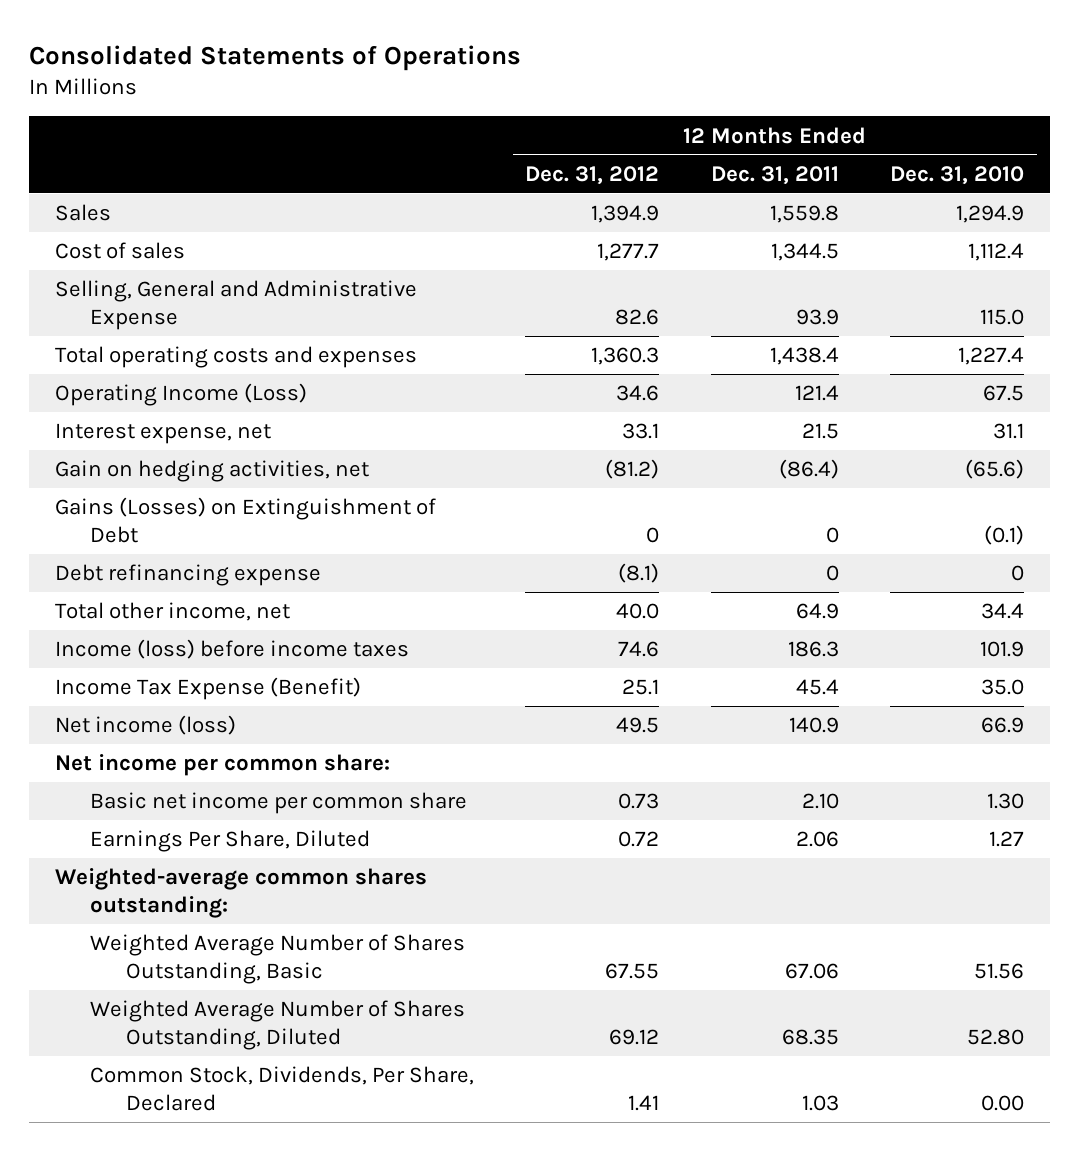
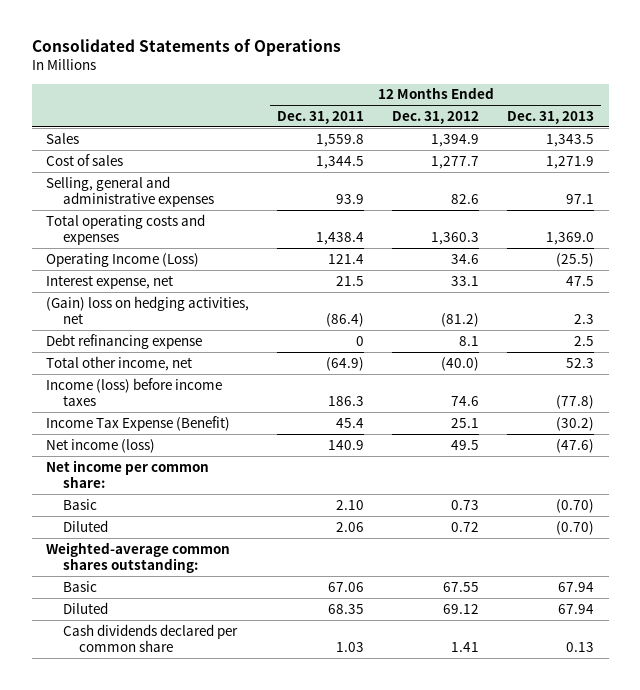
[889,165,1024,185] Dec. 31, 2010 -> none
none -> [507,110,595,124] Dec. 31, 2013
[54,280,417,330] Selling, General and Administrative Expense -> [45,175,214,207] Selling, general and administrative expenses
[54,497,436,543] Gains (Losses) on Extinguishment of Debt -> none
[54,460,369,483] Gain on hedging activities, net -> [45,295,249,324] (Gain) loss on hedging activities, net
[618,563,660,584] (8.1) -> [459,335,480,346] 8.1
[616,603,660,620] 40.0 -> [441,356,480,371] (40.0)
[795,603,839,620] 64.9 -> [326,356,365,371] (64.9)
[90,792,468,815] Basic net income per common share -> [62,498,97,510] Basic
[90,830,371,853] Earnings Per Share, Diluted -> [62,519,108,532] Diluted
[90,934,466,984] Weighted Average Number of Shares Outstanding, Basic -> [62,580,97,592] Basic
[90,1000,466,1050] Weighted Average Number of Shares Outstanding, Diluted -> [62,601,108,614] Diluted
[90,1066,475,1111] Common Stock, Dividends, Per Share, Declared -> [62,623,238,652] Cash dividends declared per common share

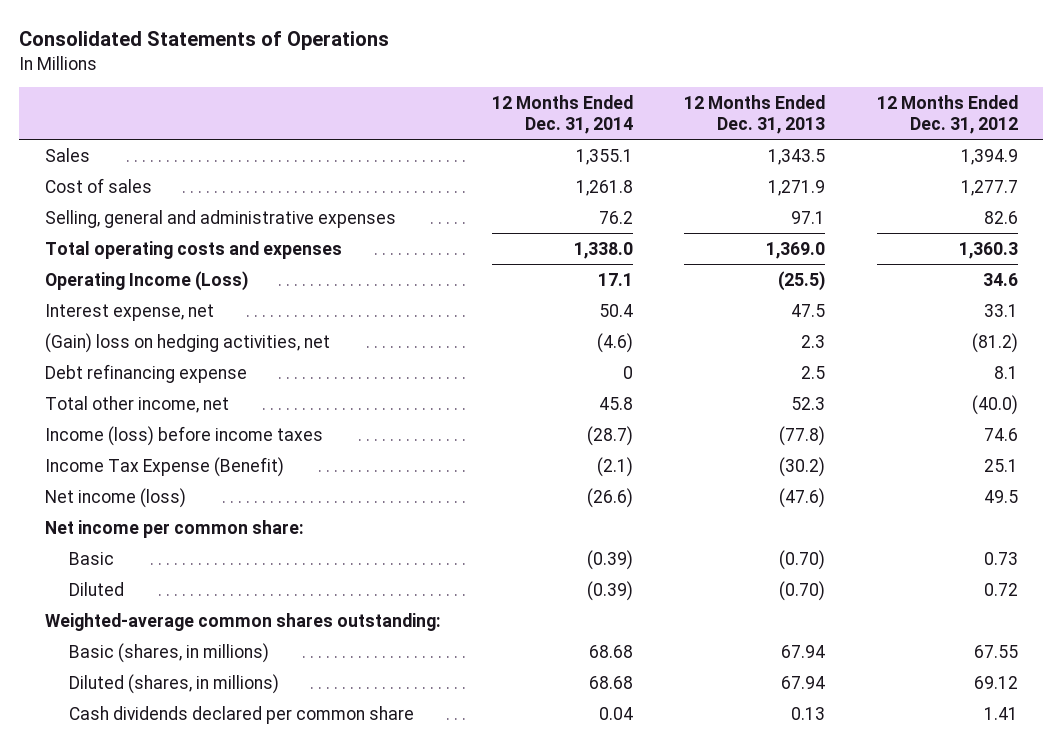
[277,110,365,124] Dec. 31, 2011 -> none
none -> [491,94,633,134] 12 Months Ended Dec. 31, 2014
[62,580,97,592] Basic -> [68,642,269,663] Basic (shares, in millions)
[62,601,108,614] Diluted -> [68,673,279,694] Diluted (shares, in millions)

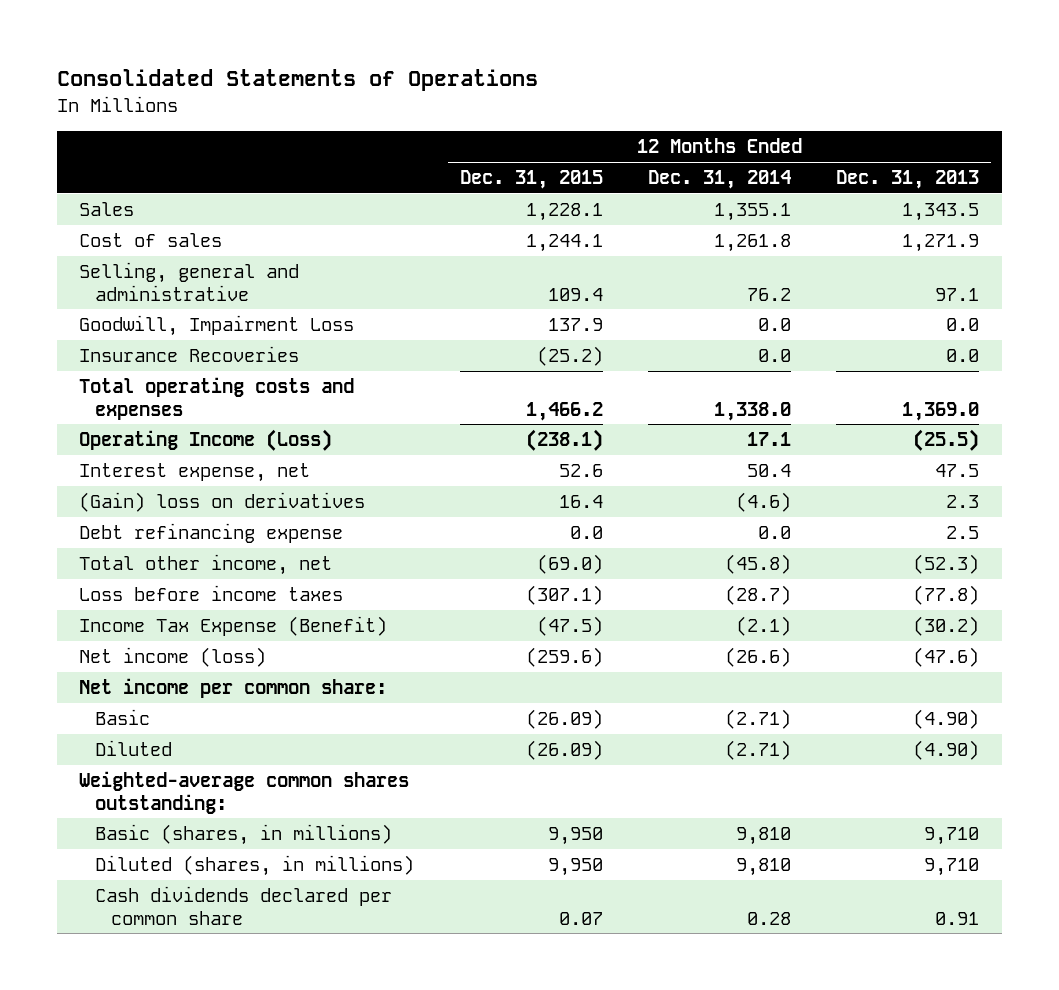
[876,94,1018,134] 12 Months Ended Dec. 31, 2012 -> none
none -> [459,170,603,190] Dec. 31, 2015
[44,209,396,228] Selling, general and administrative expenses -> [79,262,300,301] Selling, general and administrative
none -> [79,315,355,337] Goodwill, Impairment Loss
none -> [79,346,300,363] Insurance Recoveries
[44,332,330,353] (Gain) loss on hedging activities, net -> [79,492,366,513] (Gain) loss on derivatives
[622,365,633,379] 0 -> [758,526,792,540] 0.0
[598,396,633,410] 45.8 -> [725,554,792,575] (45.8)
[791,396,826,410] 52.3 -> [913,554,980,575] (52.3)
[44,425,323,446] Income (loss) before income taxes -> [79,585,344,602] Loss before income taxes
[586,549,633,570] (0.39) -> [725,709,792,730] (2.71)
[779,549,826,570] (0.70) -> [913,709,980,730] (4.90)
[586,580,633,601] (0.39) -> [725,740,792,761] (2.71)
[779,580,826,601] (0.70) -> [913,740,980,761] (4.90)
[588,644,633,658] 68.68 -> [736,827,792,846] 9,810
[781,644,826,658] 67.94 -> [924,827,980,846] 9,710
[588,675,633,689] 68.68 -> [736,858,792,877] 9,810
[781,675,826,689] 67.94 -> [924,858,980,877] 9,710
[598,706,633,720] 0.04 -> [747,911,792,925] 0.28
[791,706,826,720] 0.13 -> [935,911,980,925] 0.91

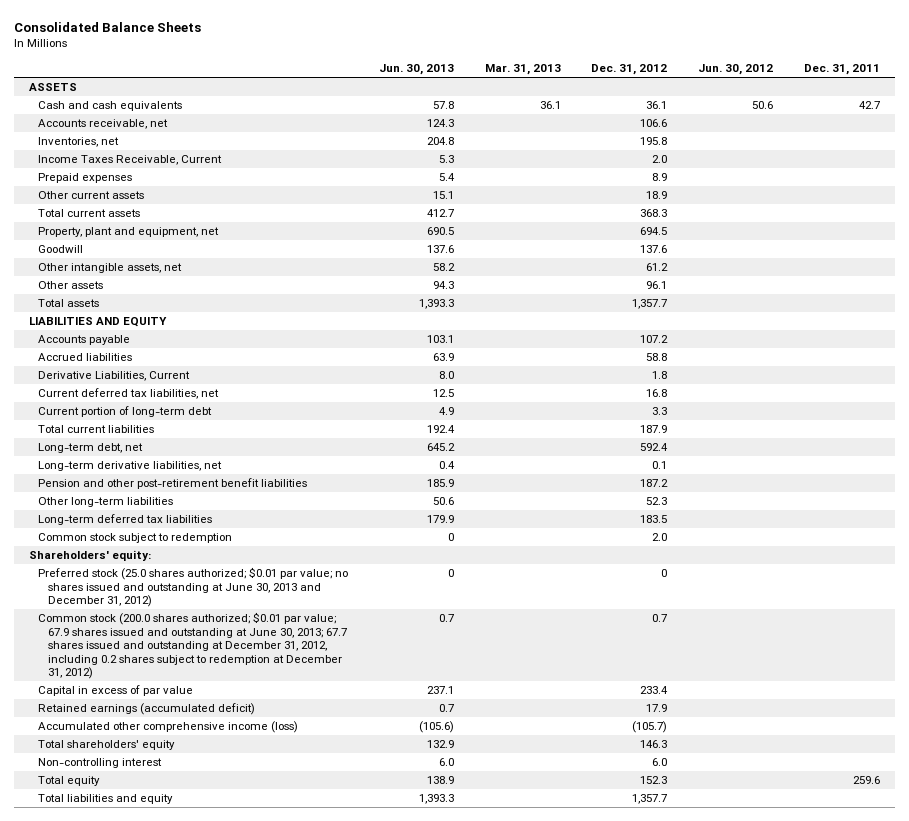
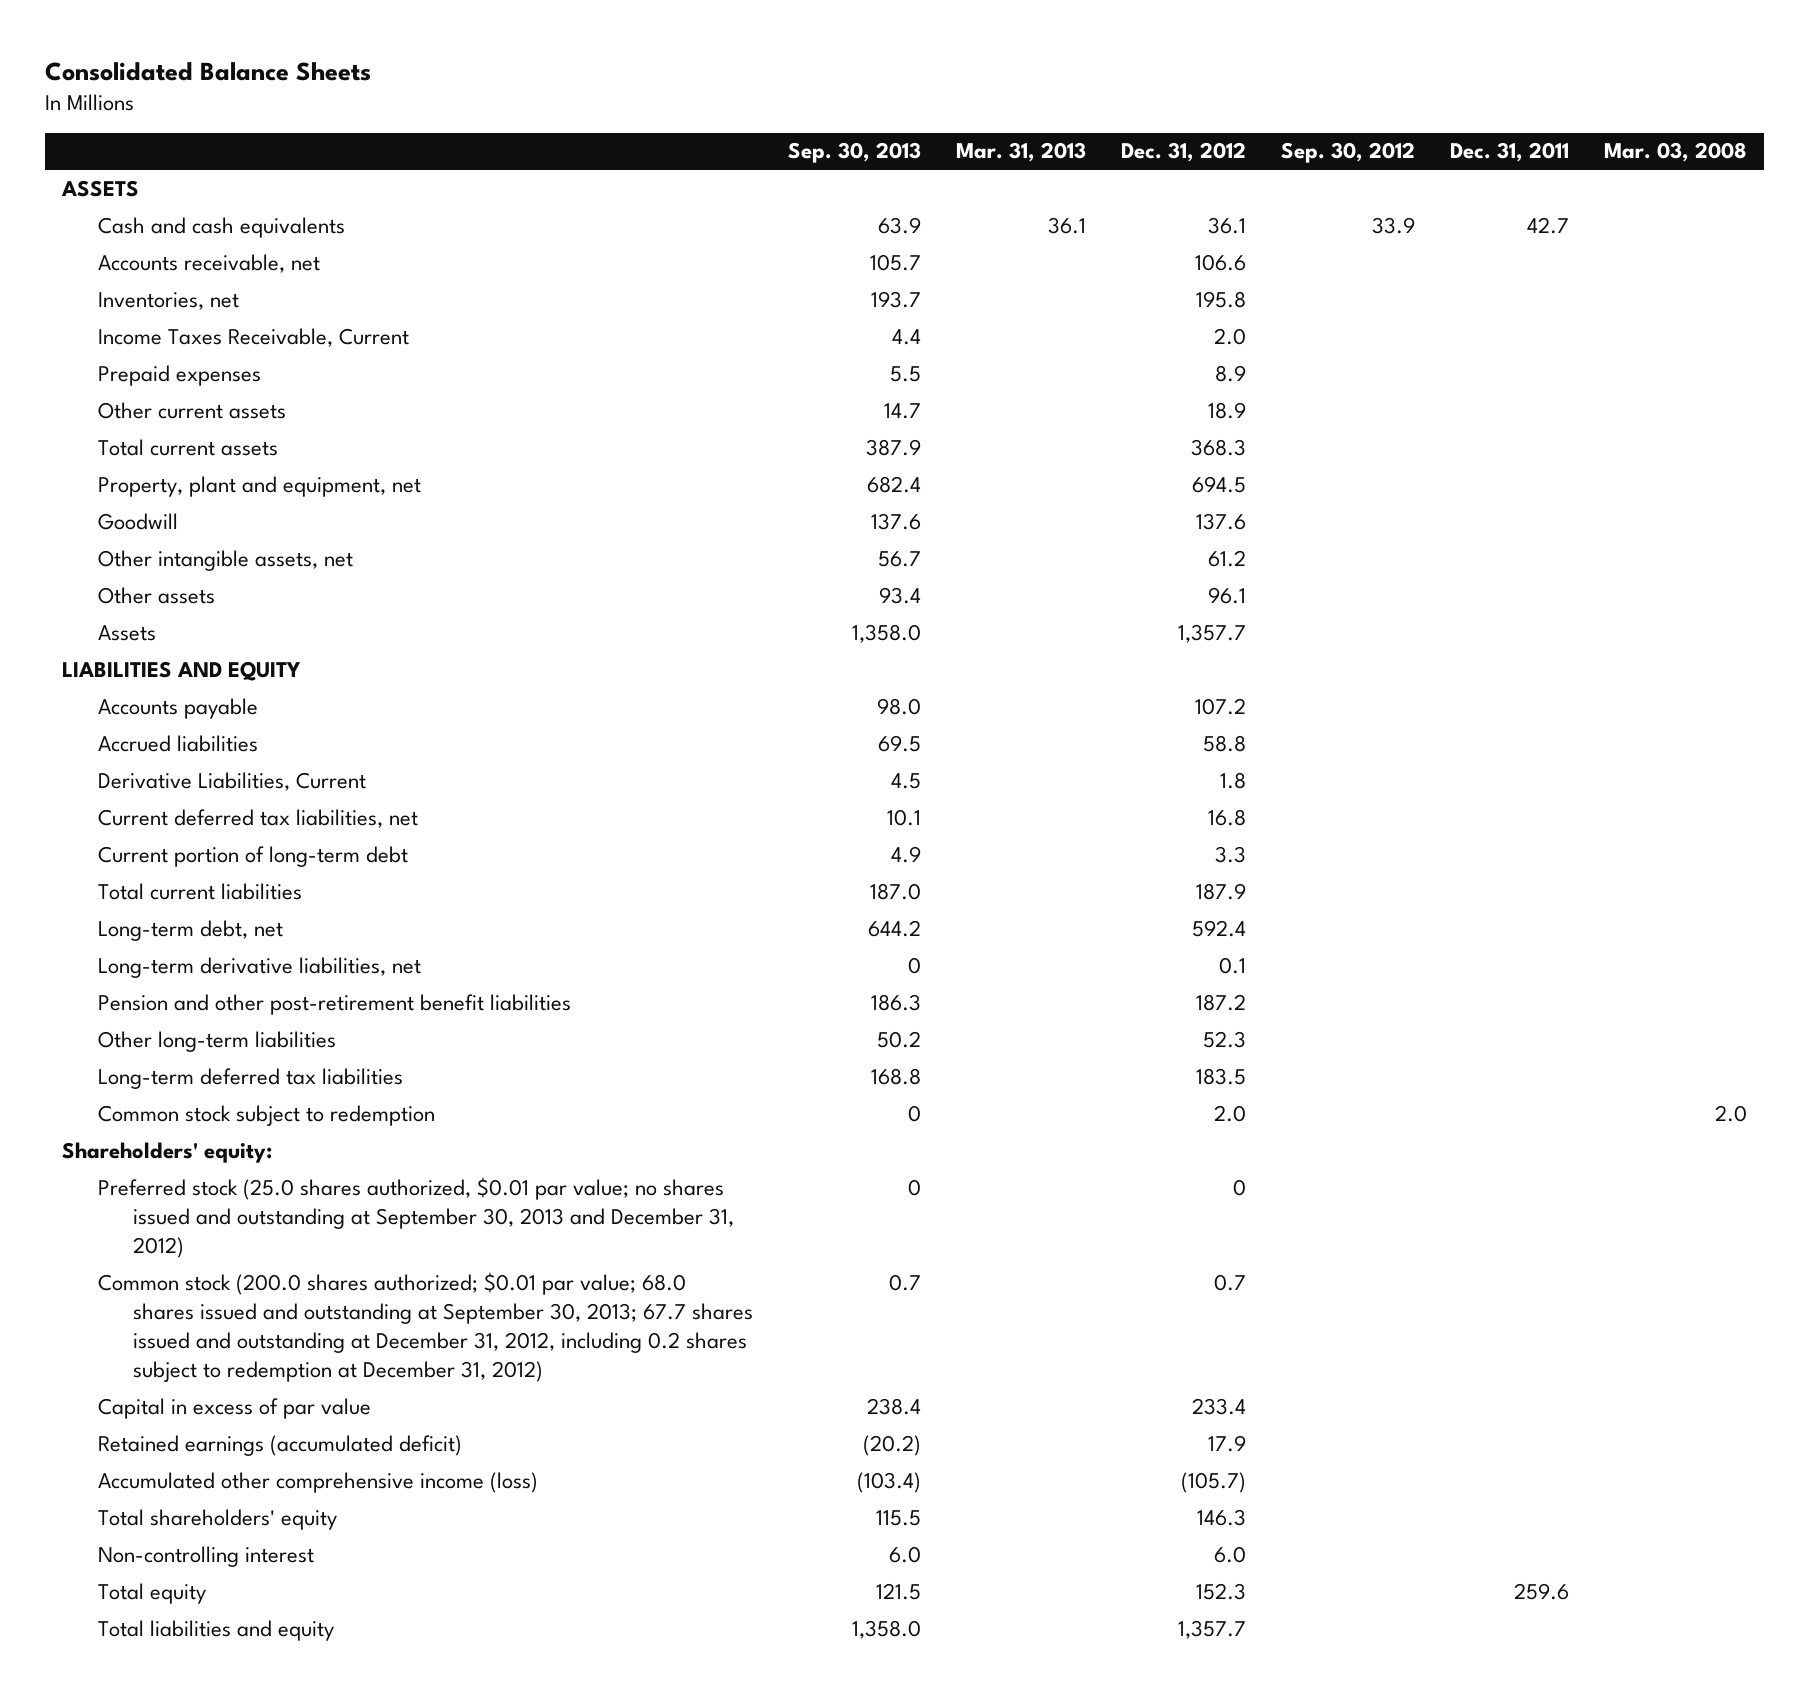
[379,64,455,76] Jun. 30, 2013 -> none
[698,64,774,76] Jun. 30, 2012 -> none
none -> [788,142,922,164] Sep. 30, 2013
none -> [1280,142,1415,164] Sep. 30, 2012
none -> [1603,142,1747,163] Mar. 03, 2008
[38,299,100,308] Total assets -> [97,624,156,641] Assets
[38,567,349,608] Preferred stock (25.0 shares authorized; $0.01 par value; no shares issued and outstanding at June 30, 2013 and December 31, 2012) -> [97,1176,735,1258] Preferred stock (25.0 shares authorized, $0.01 par value; no shares issued and outstanding at September 30, 2013 and December 31, 2012)
[38,612,347,679] Common stock (200.0 shares authorized; $0.01 par value; 67.9 shares issued and outstanding at June 30, 2013; 67.7 shares issued and outstanding at December 31, 2012, including 0.2 shares subject to redemption at December 31, 2012) -> [97,1271,754,1382] Common stock (200.0 shares authorized; $0.01 par value; 68.0 shares issued and outstanding at September 30, 2013; 67.7 shares issued and outstanding at December 31, 2012, including 0.2 shares subject to redemption at December 31, 2012)

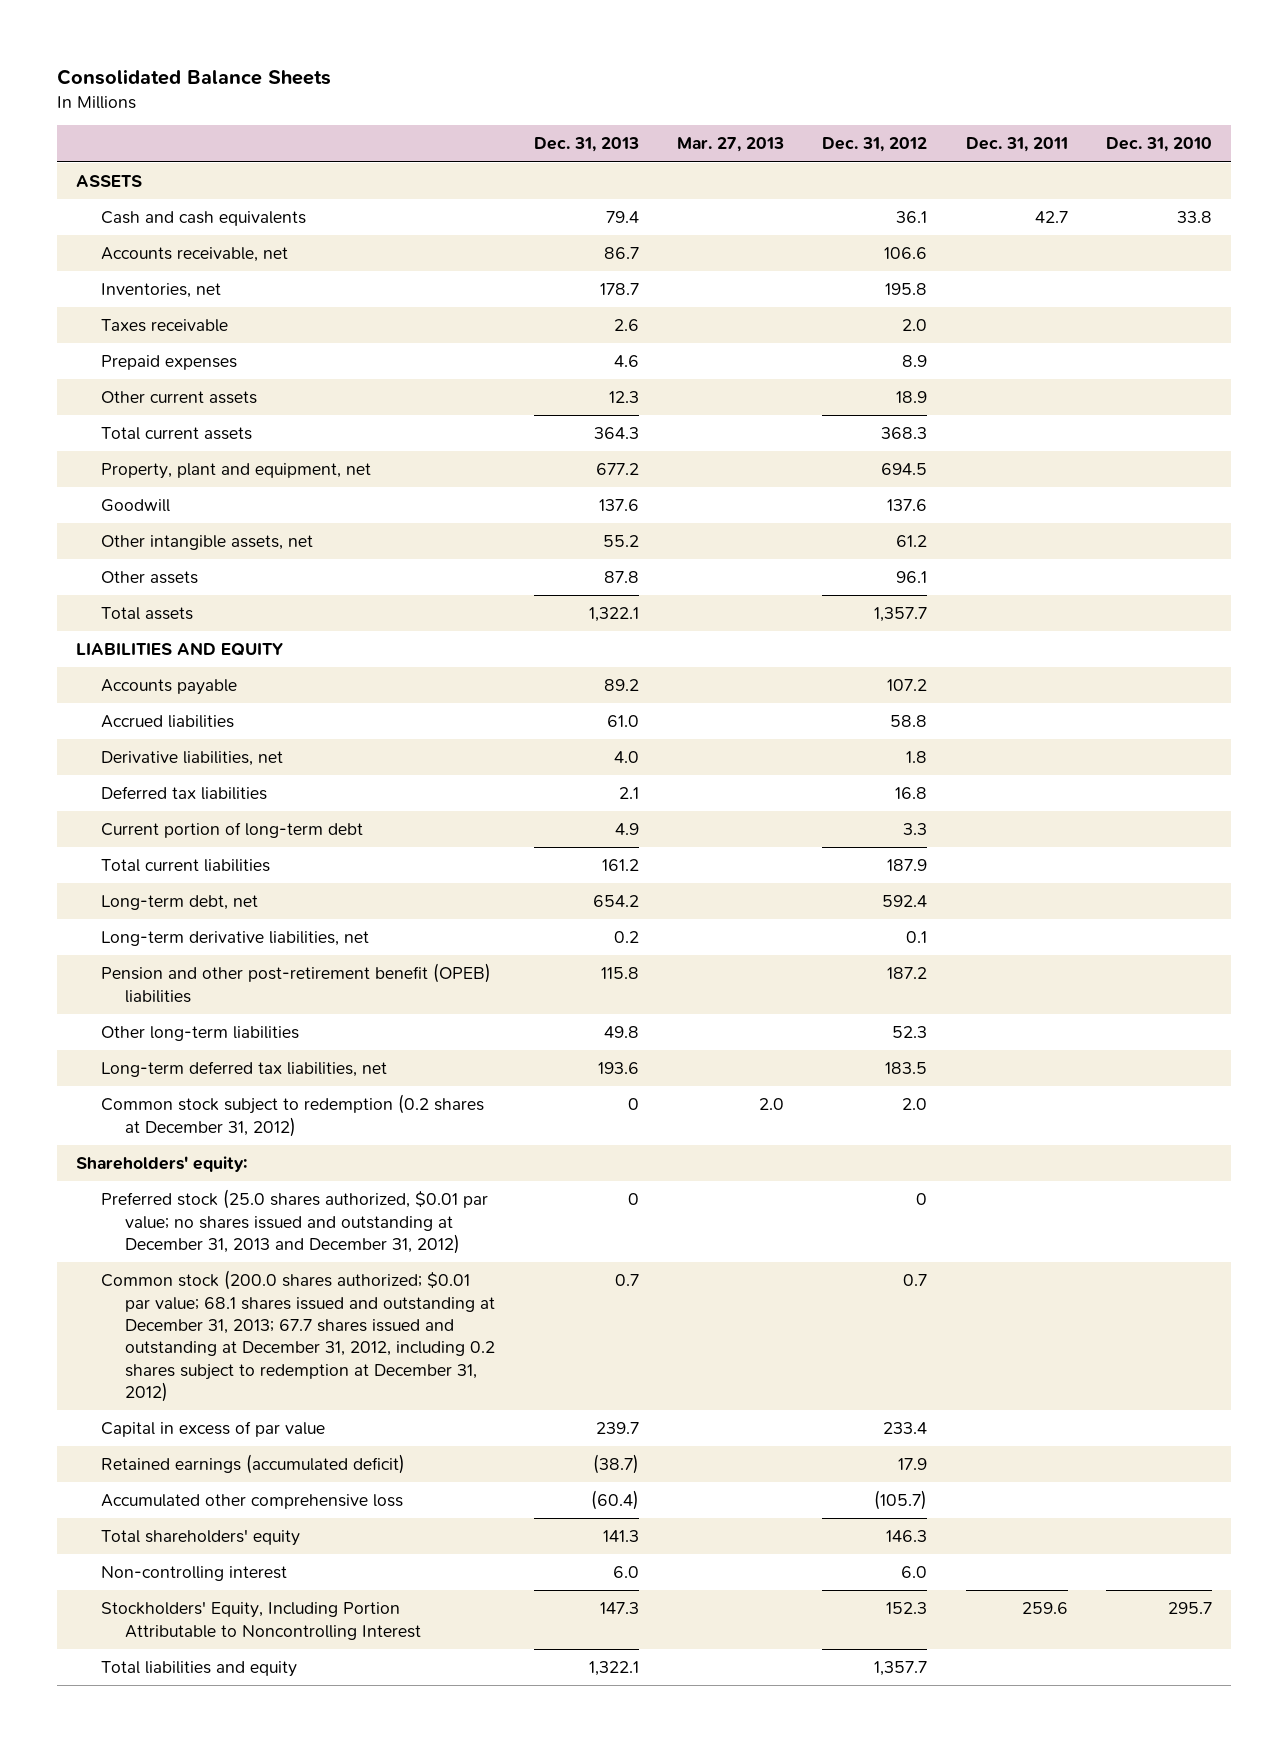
[788,142,922,164] Sep. 30, 2013 -> none
[956,142,1087,163] Mar. 31, 2013 -> none
[1280,142,1415,164] Sep. 30, 2012 -> none
[1603,142,1747,163] Mar. 03, 2008 -> none
none -> [533,137,639,153] Dec. 31, 2013
none -> [676,137,784,153] Mar. 27, 2013
none -> [1105,137,1212,153] Dec. 31, 2010
[97,327,409,347] Income Taxes Receivable, Current -> [100,319,228,333] Taxes receivable
[97,624,156,641] Assets -> [100,607,193,621] Total assets
[97,771,366,791] Derivative Liabilities, Current -> [100,751,283,767] Derivative liabilities, net
[97,808,418,828] Current deferred tax liabilities, net -> [100,786,267,801] Deferred tax liabilities
[97,993,571,1015] Pension and other post-retirement benefit liabilities -> [100,963,491,1003] Pension and other post-retirement benefit (OPEB) liabilities
[97,1067,403,1089] Long-term deferred tax liabilities -> [100,1061,387,1078] Long-term deferred tax liabilities, net
[97,1104,435,1126] Common stock subject to redemption -> [100,1094,484,1137] Common stock subject to redemption (0.2 shares at December 31, 2012)
[97,1176,735,1258] Preferred stock (25.0 shares authorized, $0.01 par value; no shares issued and outstanding at September 30, 2013 and December 31, 2012) -> [100,1189,488,1254] Preferred stock (25.0 shares authorized, $0.01 par value; no shares issued and outstanding at December 31, 2013 and December 31, 2012)
[97,1271,754,1382] Common stock (200.0 shares authorized; $0.01 par value; 68.0 shares issued and outstanding at September 30, 2013; 67.7 shares issued and outstanding at December 31, 2012, including 0.2 shares subject to redemption at December 31, 2012) -> [100,1270,496,1403] Common stock (200.0 shares authorized; $0.01 par value; 68.1 shares issued and outstanding at December 31, 2013; 67.7 shares issued and outstanding at December 31, 2012, including 0.2 shares subject to redemption at December 31, 2012)
[97,1471,538,1493] Accumulated other comprehensive income (loss) -> [100,1494,403,1510] Accumulated other comprehensive loss
[97,1582,206,1604] Total equity -> [100,1601,422,1640] Stockholders' Equity, Including Portion Attributable to Noncontrolling Interest

